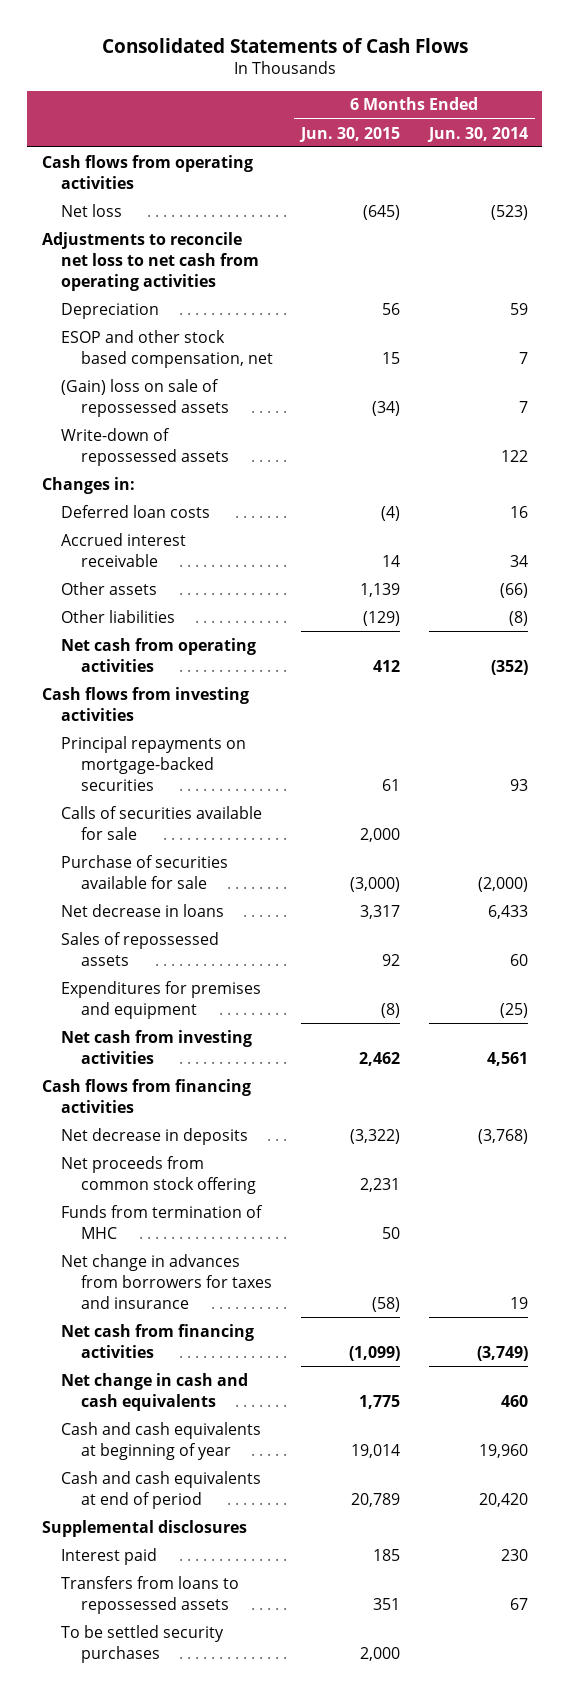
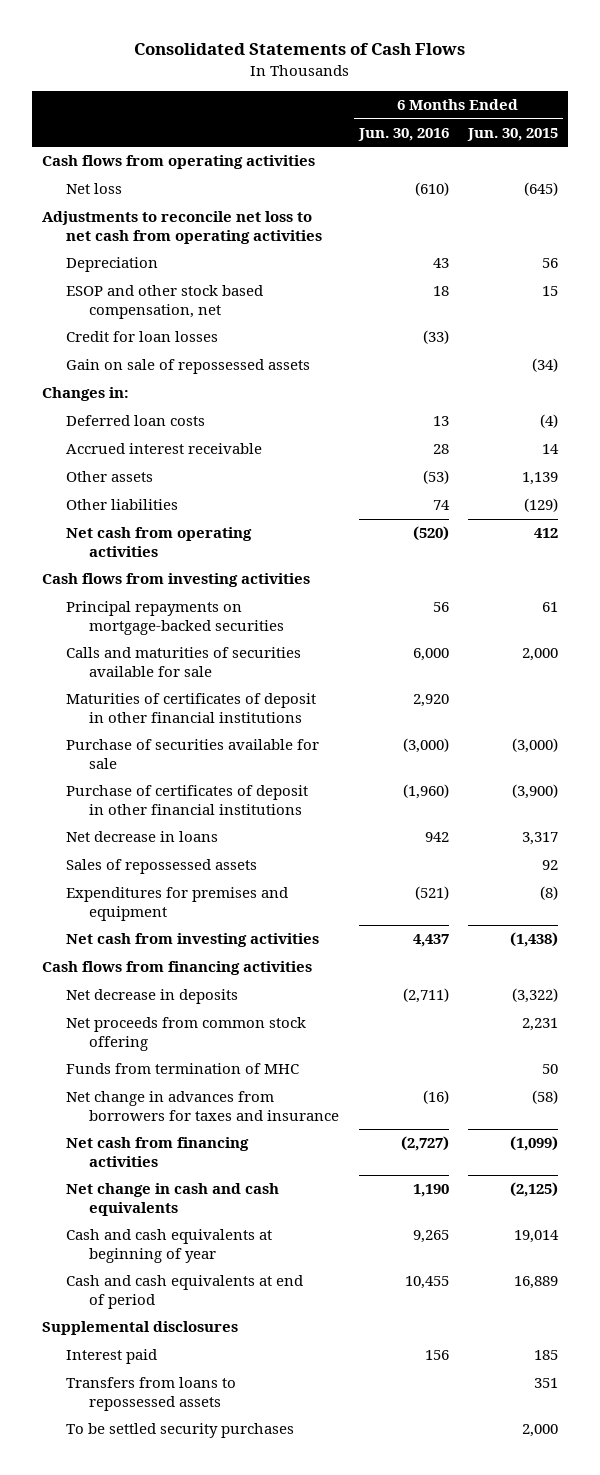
[426,126,528,142] Jun. 30, 2014 -> none
none -> [357,127,449,141] Jun. 30, 2016
[61,427,230,466] Write-down of repossessed assets -> none
none -> [65,331,218,343] Credit for loan losses
[61,378,230,417] (Gain) loss on sale of repossessed assets -> [65,359,310,375] Gain on sale of repossessed assets
[61,805,263,840] Calls of securities available for sale -> [65,647,301,677] Calls and maturities of securities available for sale
none -> [65,693,316,723] Maturities of certificates of deposit in other financial institutions
none -> [65,785,308,815] Purchase of certificates of deposit in other financial institutions
[359,1051,401,1066] 2,462 -> [510,932,559,948] (1,438)
[359,1394,401,1409] 1,775 -> [510,1182,559,1198] (2,125)
[351,1492,401,1507] 20,789 -> [514,1276,559,1290] 16,889

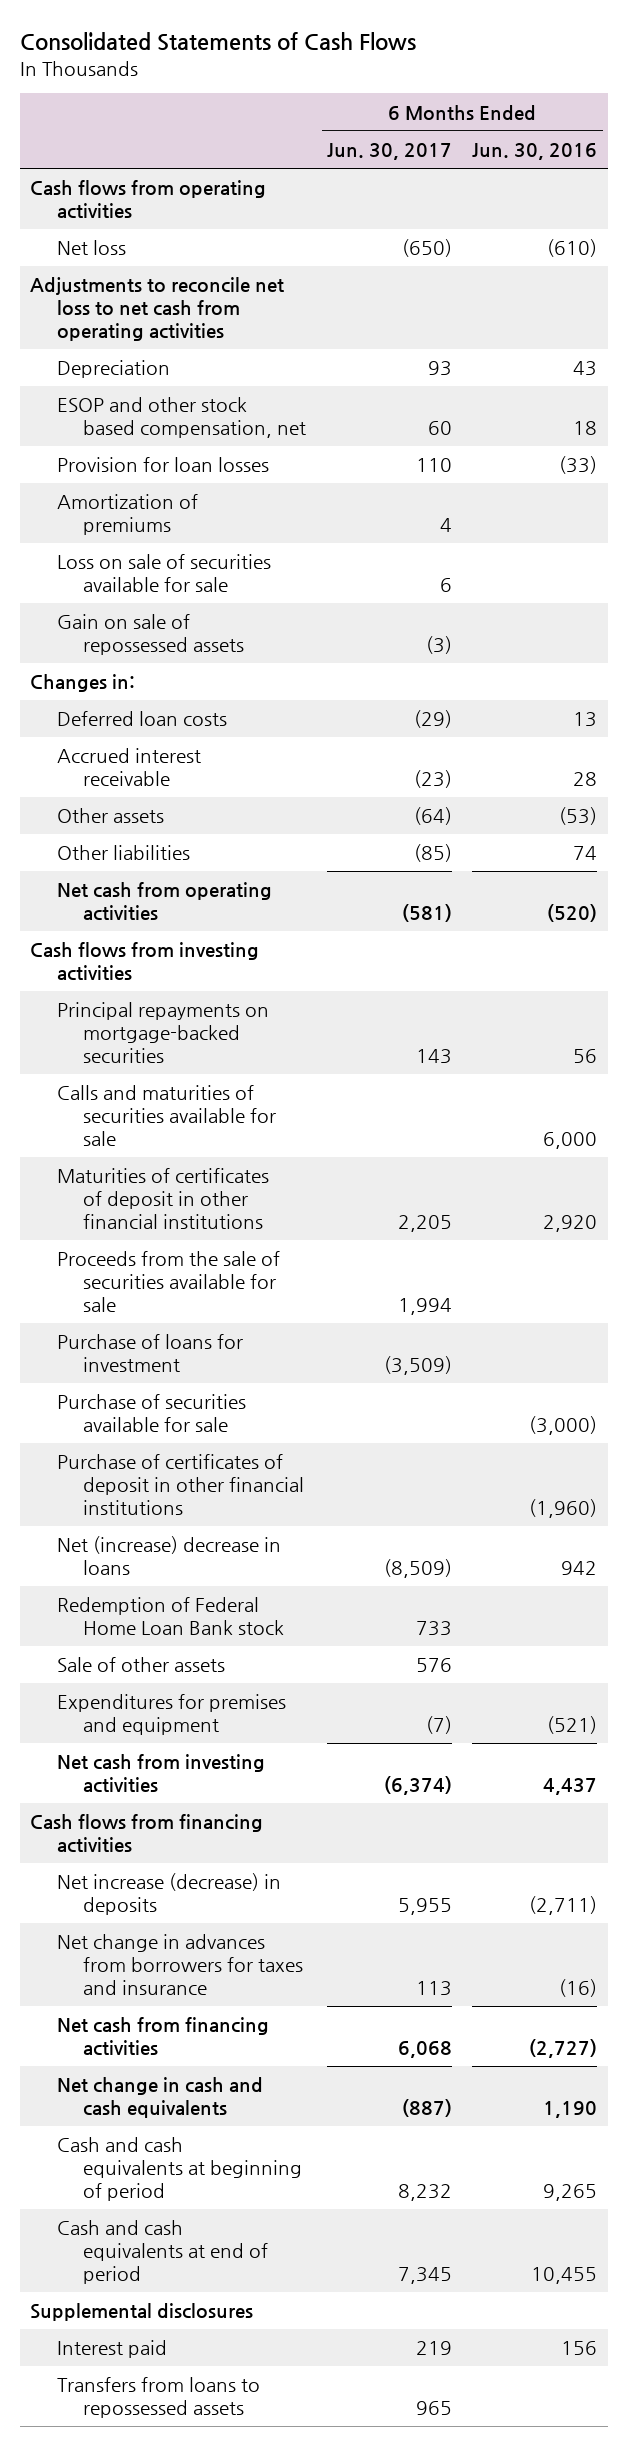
[467,127,559,141] Jun. 30, 2015 -> none
none -> [326,143,452,161] Jun. 30, 2017
[65,331,218,343] Credit for loan losses -> [56,457,269,473] Provision for loan losses
none -> [56,494,198,535] Amortization of premiums
none -> [56,554,271,592] Loss on sale of securities available for sale
none -> [56,1251,280,1312] Proceeds from the sale of securities available for sale
none -> [56,1334,243,1372] Purchase of loans for investment
[65,859,257,875] Sales of repossessed assets -> none
[65,831,218,843] Net decrease in loans -> [56,1536,281,1575] Net (increase) decrease in loans
none -> [56,1597,285,1635] Redemption of Federal Home Loan Bank stock
none -> [56,1657,225,1673] Sale of other assets
[65,1017,306,1051] Net proceeds from common stock offering -> none
[65,1063,299,1075] Funds from termination of MHC -> none
[65,989,238,1005] Net decrease in deposits -> [56,1873,281,1915] Net increase (decrease) in deposits
[65,1229,272,1263] Cash and cash equivalents at beginning of year -> [56,2137,303,2201] Cash and cash equivalents at beginning of period
[65,1423,294,1439] To be settled security purchases -> none

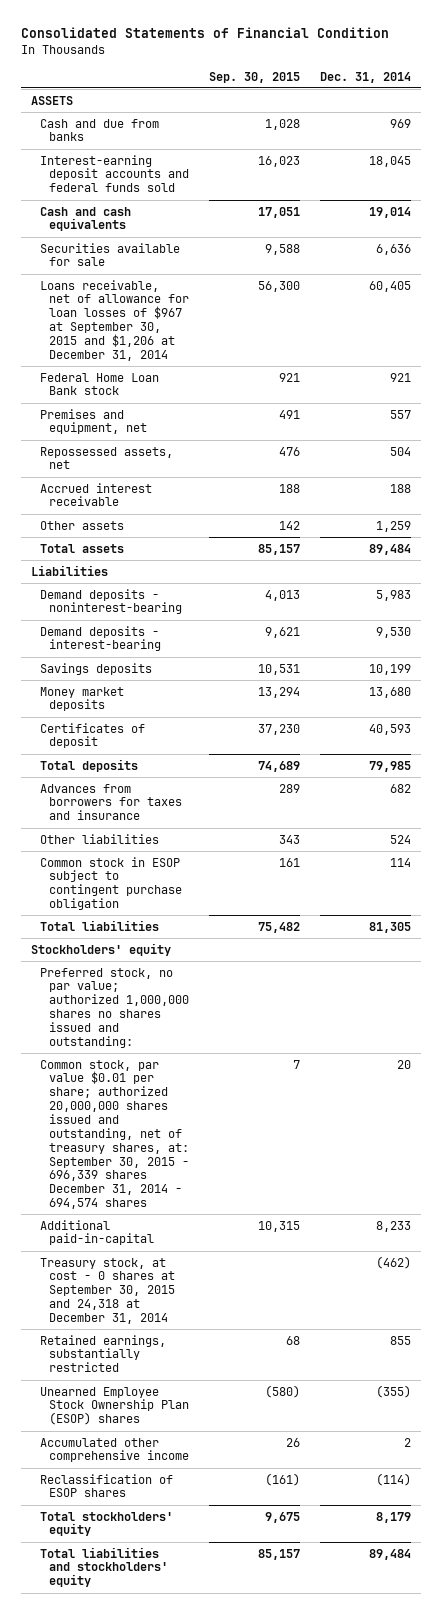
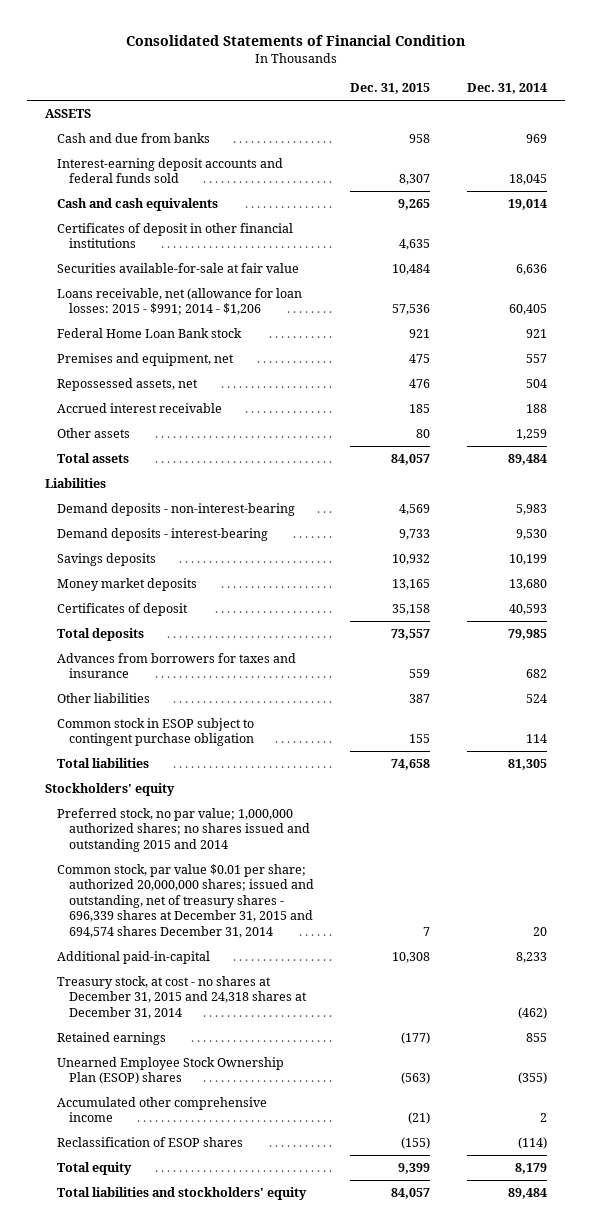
[209,71,301,83] Sep. 30, 2015 -> none
none -> [350,83,431,95] Dec. 31, 2015
none -> [57,222,294,249] Certificates of deposit in other financial institutions
[39,242,180,267] Securities available for sale -> [57,262,300,273] Securities available-for-sale at fair value
[39,279,189,361] Loans receivable, net of allowance for loan losses of $967 at September 30, 2015 and $1,206 at December 31, 2014 -> [57,287,303,316] Loans receivable, net (allowance for loan losses: 2015 - $991; 2014 - $1,206
[39,588,182,615] Demand deposits - noninterest-bearing -> [57,502,296,516] Demand deposits - non-interest-bearing
[39,967,189,1048] Preferred stock, no par value; authorized 1,000,000 shares no shares issued and outstanding: -> [57,807,310,852] Preferred stock, no par value; 1,000,000 authorized shares; no shares issued and outstanding 2015 and 2014
[39,1059,189,1210] Common stock, par value $0.01 per share; authorized 20,000,000 shares issued and outstanding, net of treasury shares, at: September 30, 2015 - 696,339 shares December 31, 2014 - 694,574 shares -> [57,863,314,938] Common stock, par value $0.01 per share; authorized 20,000,000 shares; issued and outstanding, net of treasury shares - 696,339 shares at December 31, 2015 and 694,574 shares December 31, 2014
[39,1257,175,1324] Treasury stock, at cost - 0 shares at September 30, 2015 and 24,318 at December 31, 2014 -> [57,975,307,1019] Treasury stock, at cost - no shares at December 31, 2015 and 24,318 shares at December 31, 2014
[39,1334,166,1373] Retained earnings, substantially restricted -> [57,1031,167,1045] Retained earnings
[39,1511,173,1537] Total stockholders' equity -> [57,1161,133,1175] Total equity

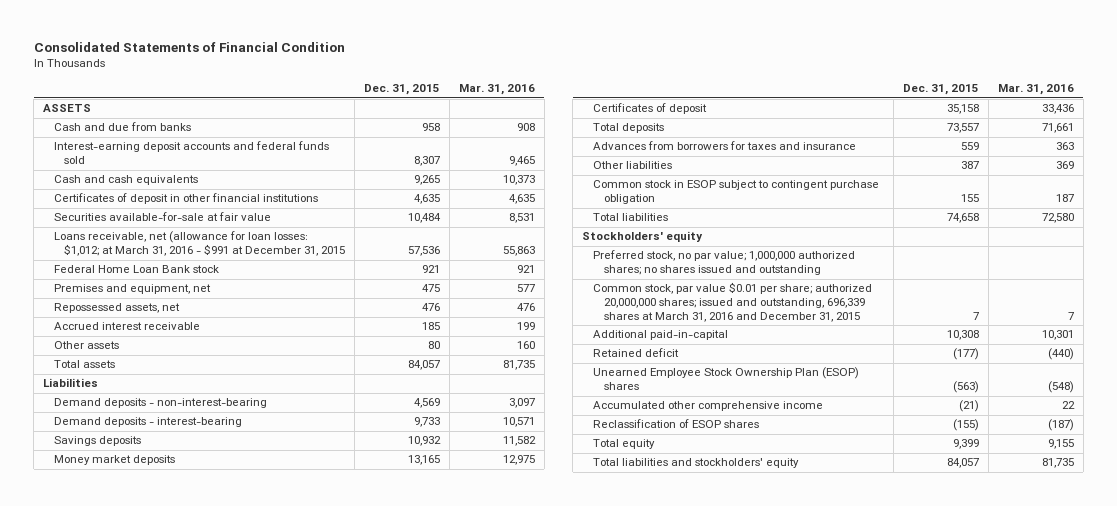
[466,83,547,95] Dec. 31, 2014 -> none
none -> [458,84,535,96] Mar. 31, 2016
[57,287,303,316] Loans receivable, net (allowance for loan losses: 2015 - $991; 2014 - $1,206 -> [53,231,346,257] Loans receivable, net (allowance for loan losses: $1,012; at March 31, 2016 - $991 at December 31, 2015
[57,807,310,852] Preferred stock, no par value; 1,000,000 authorized shares; no shares issued and outstanding 2015 and 2014 -> [592,250,855,276] Preferred stock, no par value; 1,000,000 authorized shares; no shares issued and outstanding
[57,863,314,938] Common stock, par value $0.01 per share; authorized 20,000,000 shares; issued and outstanding, net of treasury shares - 696,339 shares at December 31, 2015 and 694,574 shares December 31, 2014 -> [592,282,872,323] Common stock, par value $0.01 per share; authorized 20,000,000 shares; issued and outstanding, 696,339 shares at March 31, 2016 and December 31, 2015
[57,975,307,1019] Treasury stock, at cost - no shares at December 31, 2015 and 24,318 shares at December 31, 2014 -> none
[57,1031,167,1045] Retained earnings -> [592,348,679,358] Retained deficit

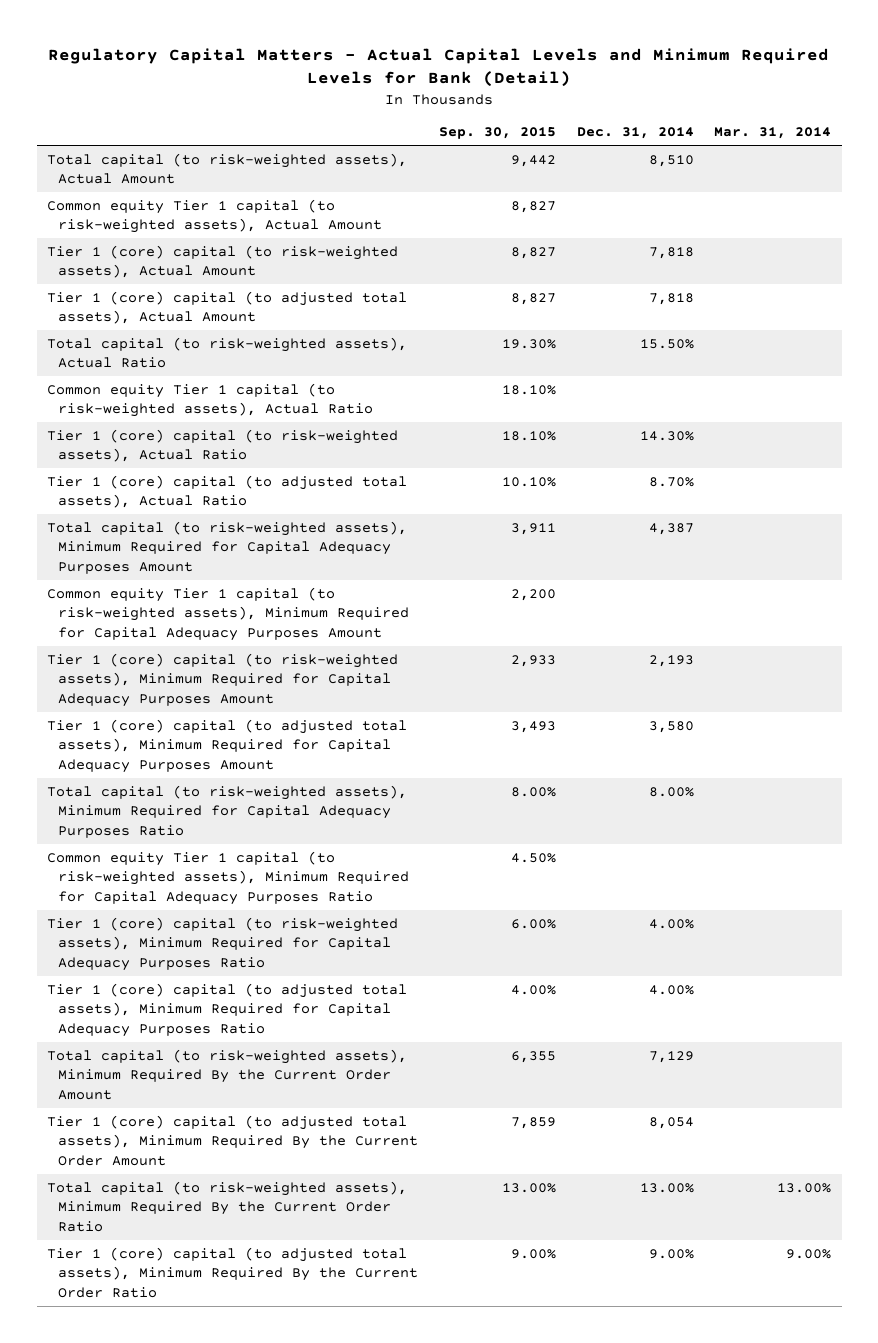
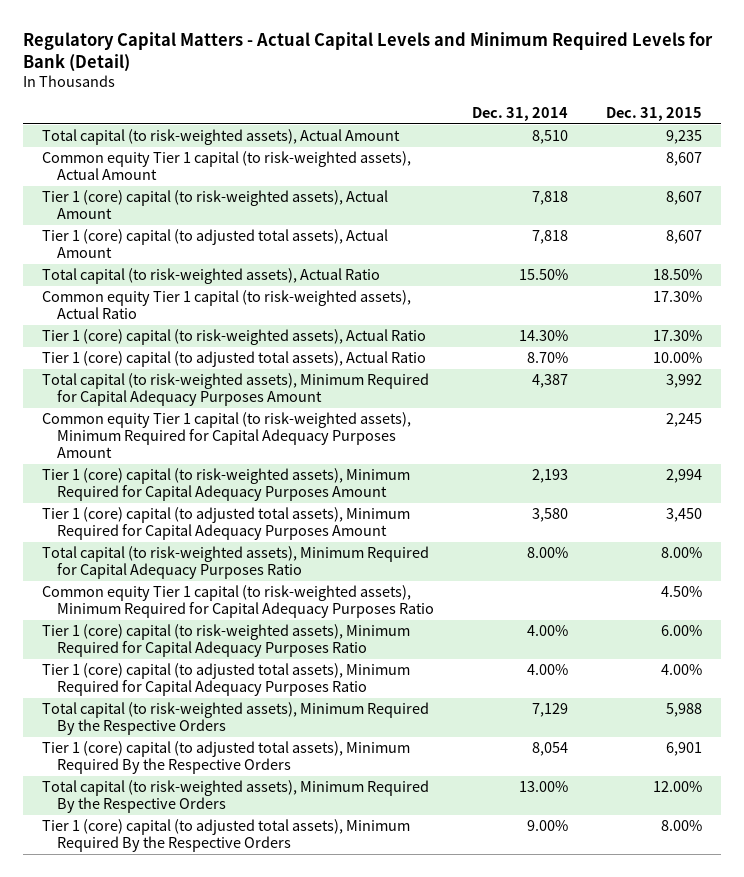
[438,127,556,140] Sep. 30, 2015 -> none
[714,127,832,140] Mar. 31, 2014 -> none
none -> [605,106,702,121] Dec. 31, 2015
[46,1048,407,1100] Total capital (to risk-weighted assets), Minimum Required By the Current Order Amount -> [42,702,430,736] Total capital (to risk-weighted assets), Minimum Required By the Respective Orders
[46,1114,419,1166] Tier 1 (core) capital (to adjusted total assets), Minimum Required By the Current Order Amount -> [42,741,411,775] Tier 1 (core) capital (to adjusted total assets), Minimum Required By the Respective Orders
[46,1180,407,1232] Total capital (to risk-weighted assets), Minimum Required By the Current Order Ratio -> [42,780,430,814] Total capital (to risk-weighted assets), Minimum Required By the Respective Orders
[46,1246,419,1298] Tier 1 (core) capital (to adjusted total assets), Minimum Required By the Current Order Ratio -> [42,819,411,853] Tier 1 (core) capital (to adjusted total assets), Minimum Required By the Respective Orders

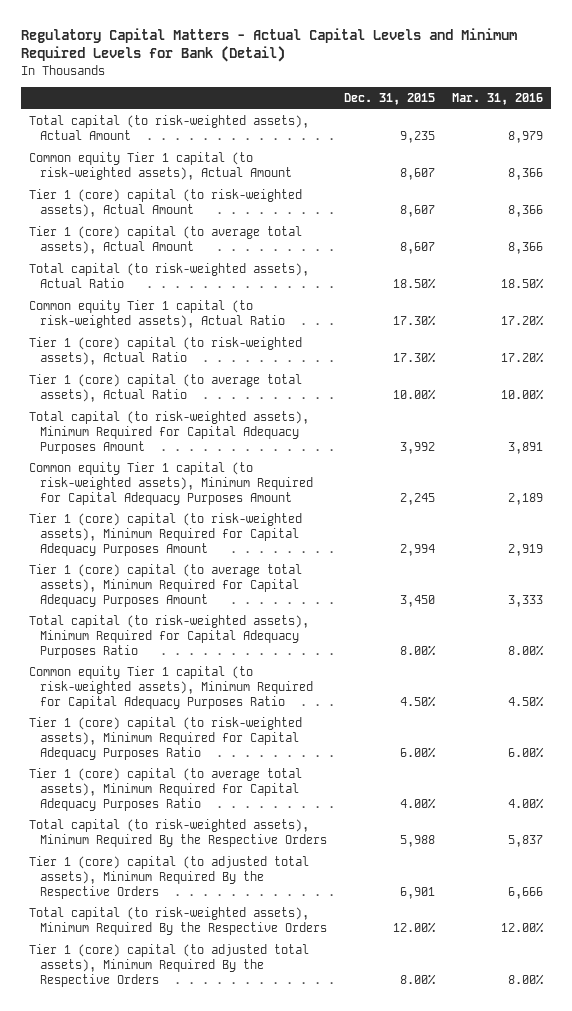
[471,106,568,121] Dec. 31, 2014 -> none
none -> [451,92,543,105] Mar. 31, 2016
[42,229,389,259] Tier 1 (core) capital (to adjusted total assets), Actual Amount -> [29,226,303,254] Tier 1 (core) capital (to average total assets), Actual Amount
[42,351,427,368] Tier 1 (core) capital (to adjusted total assets), Actual Ratio -> [29,374,303,402] Tier 1 (core) capital (to average total assets), Actual Ratio
[42,507,411,541] Tier 1 (core) capital (to adjusted total assets), Minimum Required for Capital Adequacy Purposes Amount -> [29,564,303,607] Tier 1 (core) capital (to average total assets), Minimum Required for Capital Adequacy Purposes Amount
[42,663,411,697] Tier 1 (core) capital (to adjusted total assets), Minimum Required for Capital Adequacy Purposes Ratio -> [29,768,303,811] Tier 1 (core) capital (to average total assets), Minimum Required for Capital Adequacy Purposes Ratio

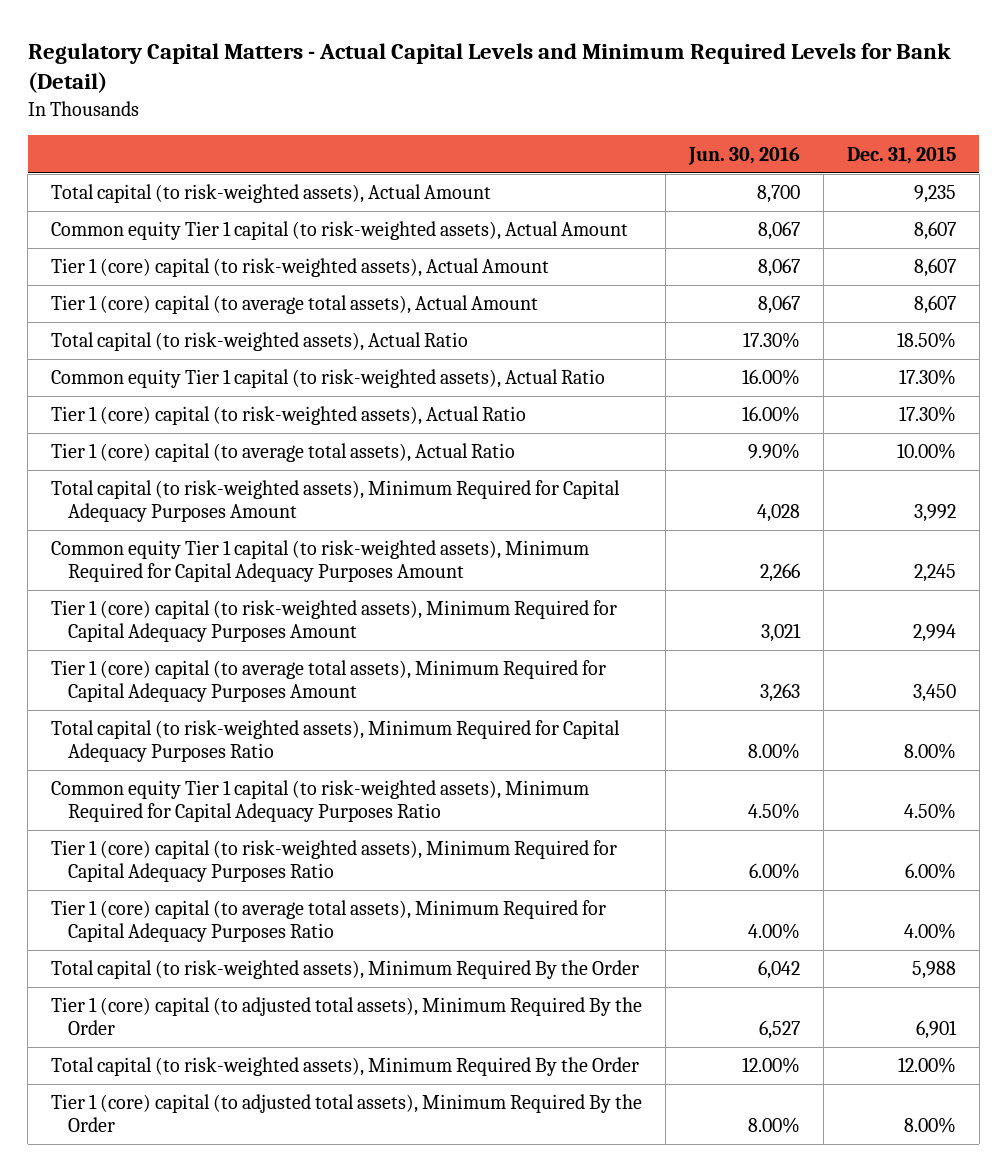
[451,92,543,105] Mar. 31, 2016 -> none
none -> [688,146,801,165] Jun. 30, 2016
[29,819,327,847] Total capital (to risk-weighted assets), Minimum Required By the Respective Orders -> [51,960,640,980] Total capital (to risk-weighted assets), Minimum Required By the Order
[29,856,310,899] Tier 1 (core) capital (to adjusted total assets), Minimum Required By the Respective Orders -> [51,997,643,1036] Tier 1 (core) capital (to adjusted total assets), Minimum Required By the Order
[29,907,327,935] Total capital (to risk-weighted assets), Minimum Required By the Respective Orders -> [51,1057,640,1077] Total capital (to risk-weighted assets), Minimum Required By the Order
[29,944,310,987] Tier 1 (core) capital (to adjusted total assets), Minimum Required By the Respective Orders -> [51,1094,643,1133] Tier 1 (core) capital (to adjusted total assets), Minimum Required By the Order

